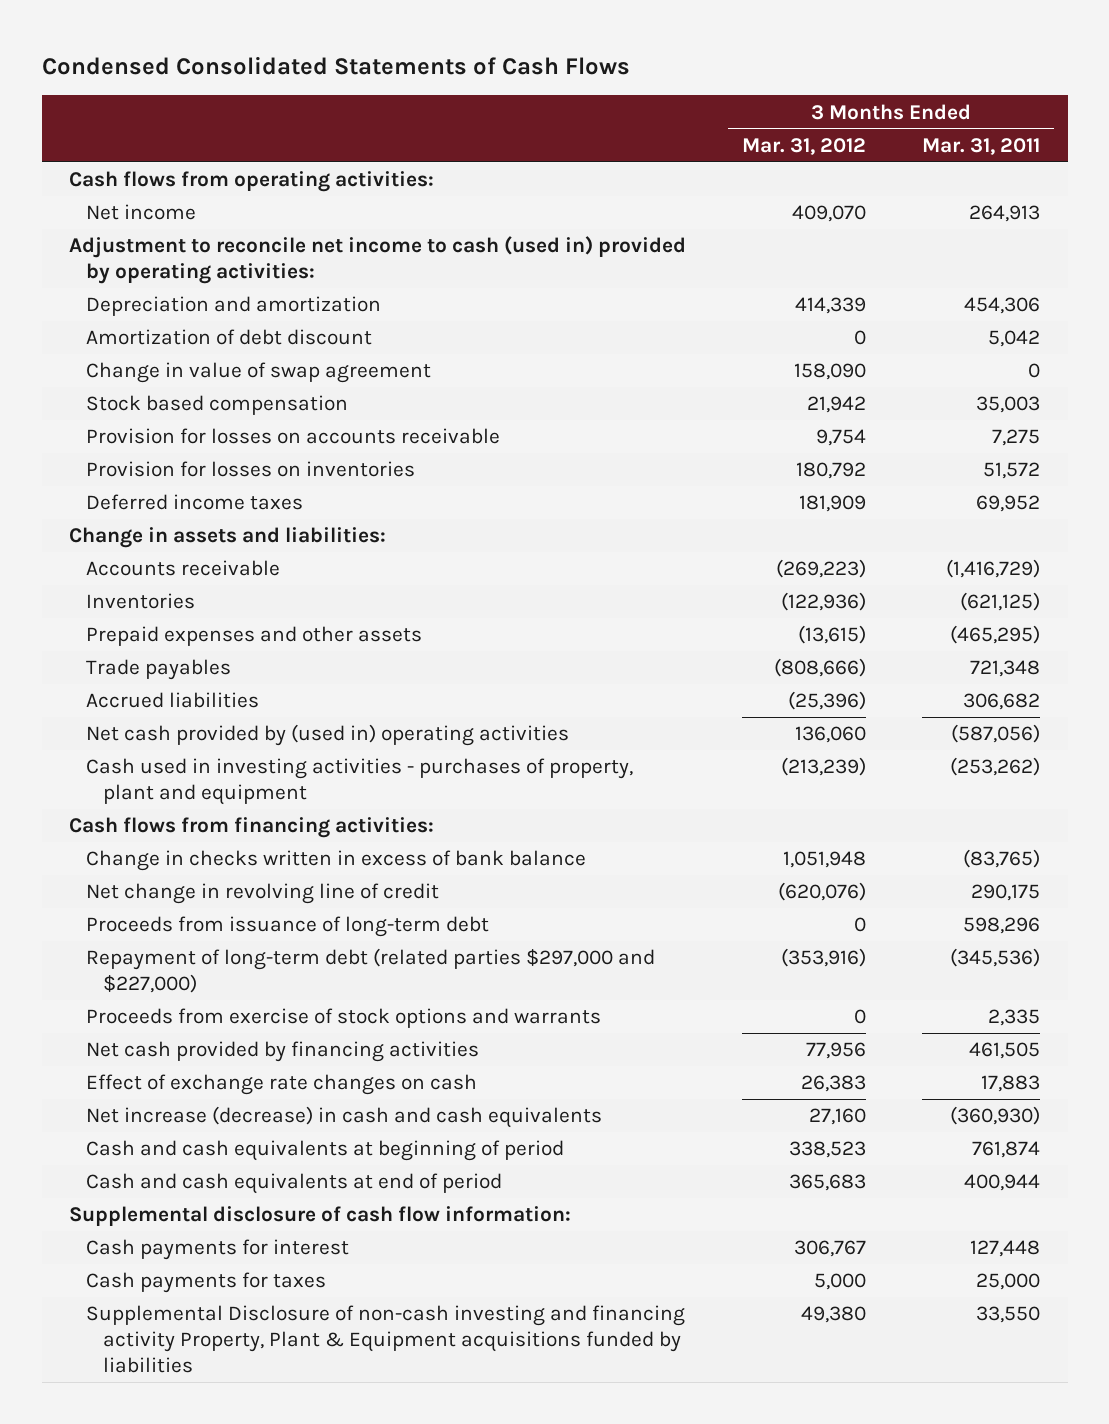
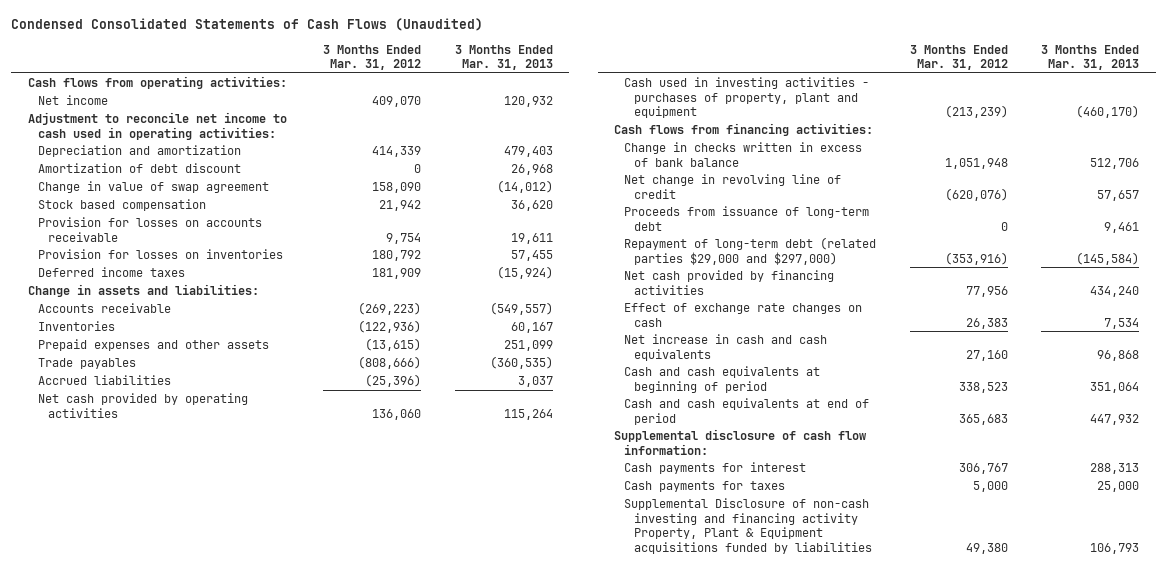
[41,56,630,76] Condensed Consolidated Statements of Cash Flows -> [11,18,484,32] Condensed Consolidated Statements of Cash Flows (Unaudited)
[921,137,1040,155] Mar. 31, 2011 -> none
none -> [454,44,553,71] 3 Months Ended Mar. 31, 2013
[69,236,687,285] Adjustment to reconcile net income to cash (used in) provided by operating activities: -> [28,111,288,140] Adjustment to reconcile net income to cash used in operating activities:
[86,724,570,747] Net cash provided by (used in) operating activities -> [37,392,248,418] Net cash provided by operating activities
[86,1008,602,1029] Proceeds from exercise of stock options and warrants -> none
[86,948,656,994] Repayment of long-term debt (related parties $297,000 and $227,000) -> [624,236,877,265] Repayment of long-term debt (related parties $29,000 and $297,000)
[86,1106,603,1129] Net increase (decrease) in cash and cash equivalents -> [624,333,828,361] Net increase in cash and cash equivalents

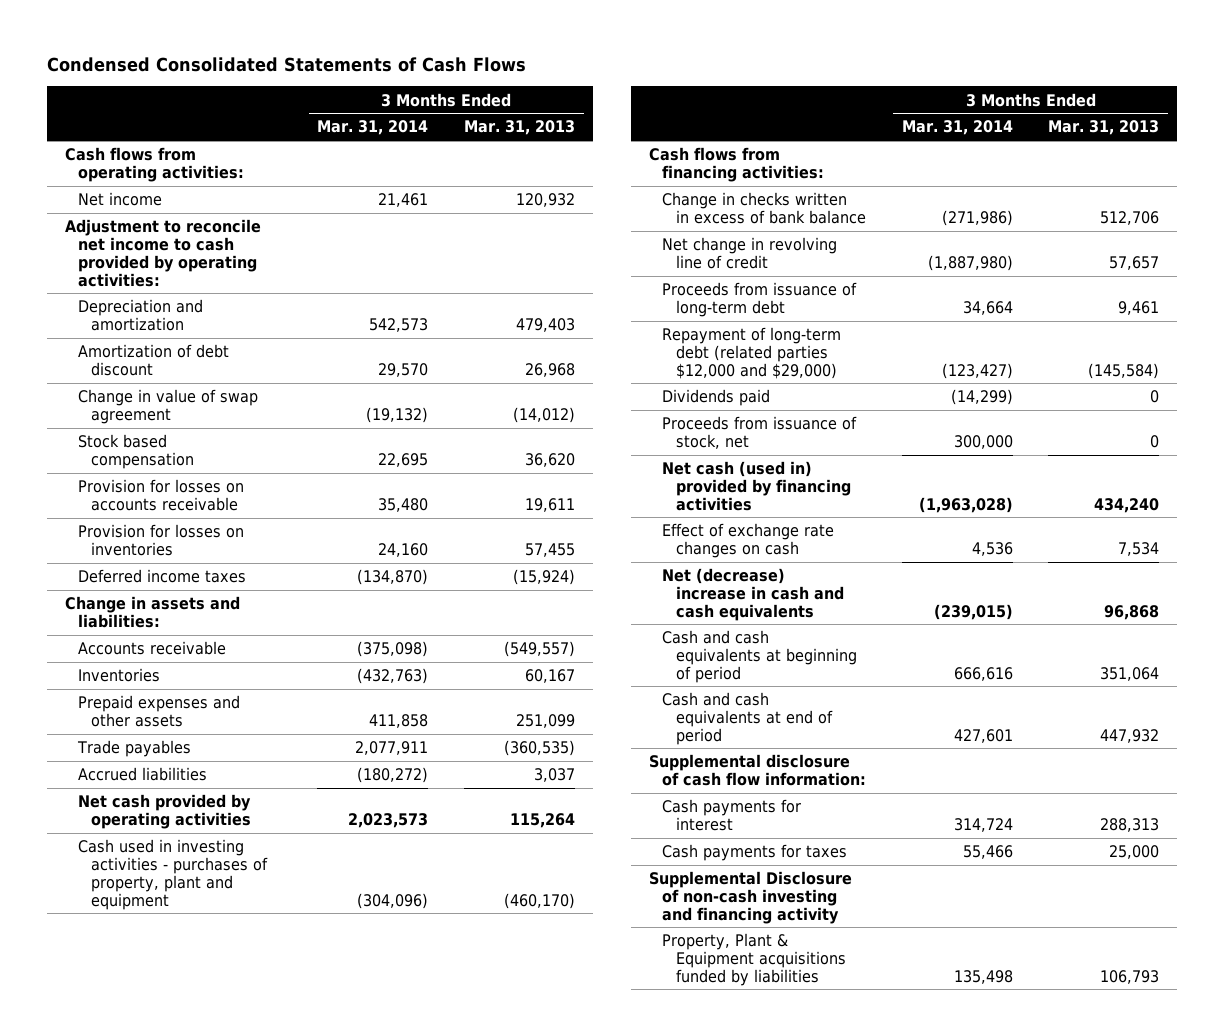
[11,18,484,32] Condensed Consolidated Statements of Cash Flows (Unaudited) -> [46,56,526,72] Condensed Consolidated Statements of Cash Flows
[323,44,422,71] 3 Months Ended Mar. 31, 2012 -> none
none -> [317,120,429,136] Mar. 31, 2014
[28,111,288,140] Adjustment to reconcile net income to cash used in operating activities: -> [64,219,261,287] Adjustment to reconcile net income to cash provided by operating activities:
[624,236,877,265] Repayment of long-term debt (related parties $29,000 and $297,000) -> [662,327,842,379] Repayment of long-term debt (related parties $12,000 and $29,000)
none -> [662,389,771,407] Dividends paid
none -> [662,416,858,449] Proceeds from issuance of stock, net
[624,269,835,295] Net cash provided by financing activities -> [662,461,851,511] Net cash (used in) provided by financing activities
[624,333,828,361] Net increase in cash and cash equivalents -> [662,568,844,621] Net (decrease) increase in cash and cash equivalents
none -> [649,871,853,924] Supplemental Disclosure of non-cash investing and financing activity
[624,497,873,554] Supplemental Disclosure of non-cash investing and financing activity Property, Plant & Equipment acquisitions funded by liabilities -> [662,933,846,986] Property, Plant & Equipment acquisitions funded by liabilities

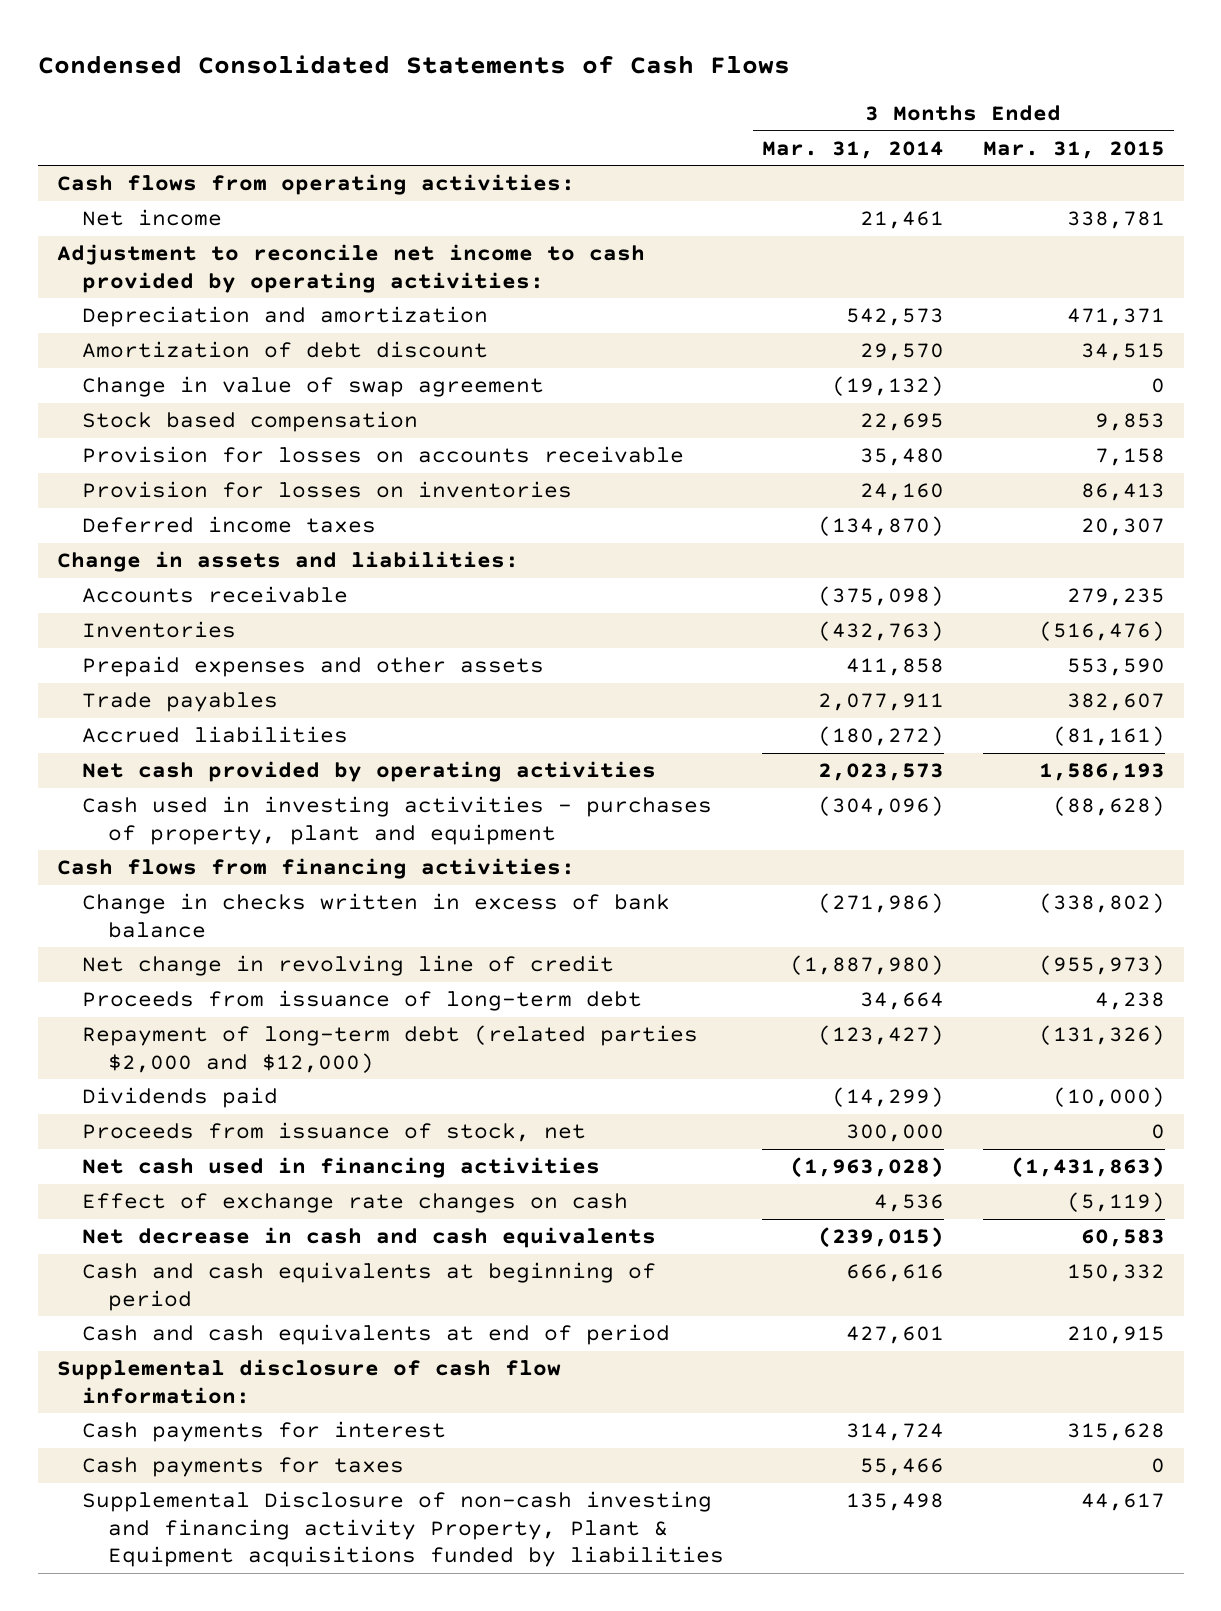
[463,120,575,136] Mar. 31, 2013 -> none
none -> [982,140,1165,159] Mar. 31, 2015
[662,327,842,379] Repayment of long-term debt (related parties $12,000 and $29,000) -> [82,1025,699,1073] Repayment of long-term debt (related parties $2,000 and $12,000)
[662,461,851,511] Net cash (used in) provided by financing activities -> [82,1157,601,1179] Net cash used in financing activities
[662,568,844,621] Net (decrease) increase in cash and cash equivalents -> [82,1227,657,1249] Net decrease in cash and cash equivalents
[649,871,853,924] Supplemental Disclosure of non-cash investing and financing activity -> none
[662,933,846,986] Property, Plant & Equipment acquisitions funded by liabilities -> [82,1491,724,1568] Supplemental Disclosure of non-cash investing and financing activity Property, Plant & Equipment acquisitions funded by liabilities

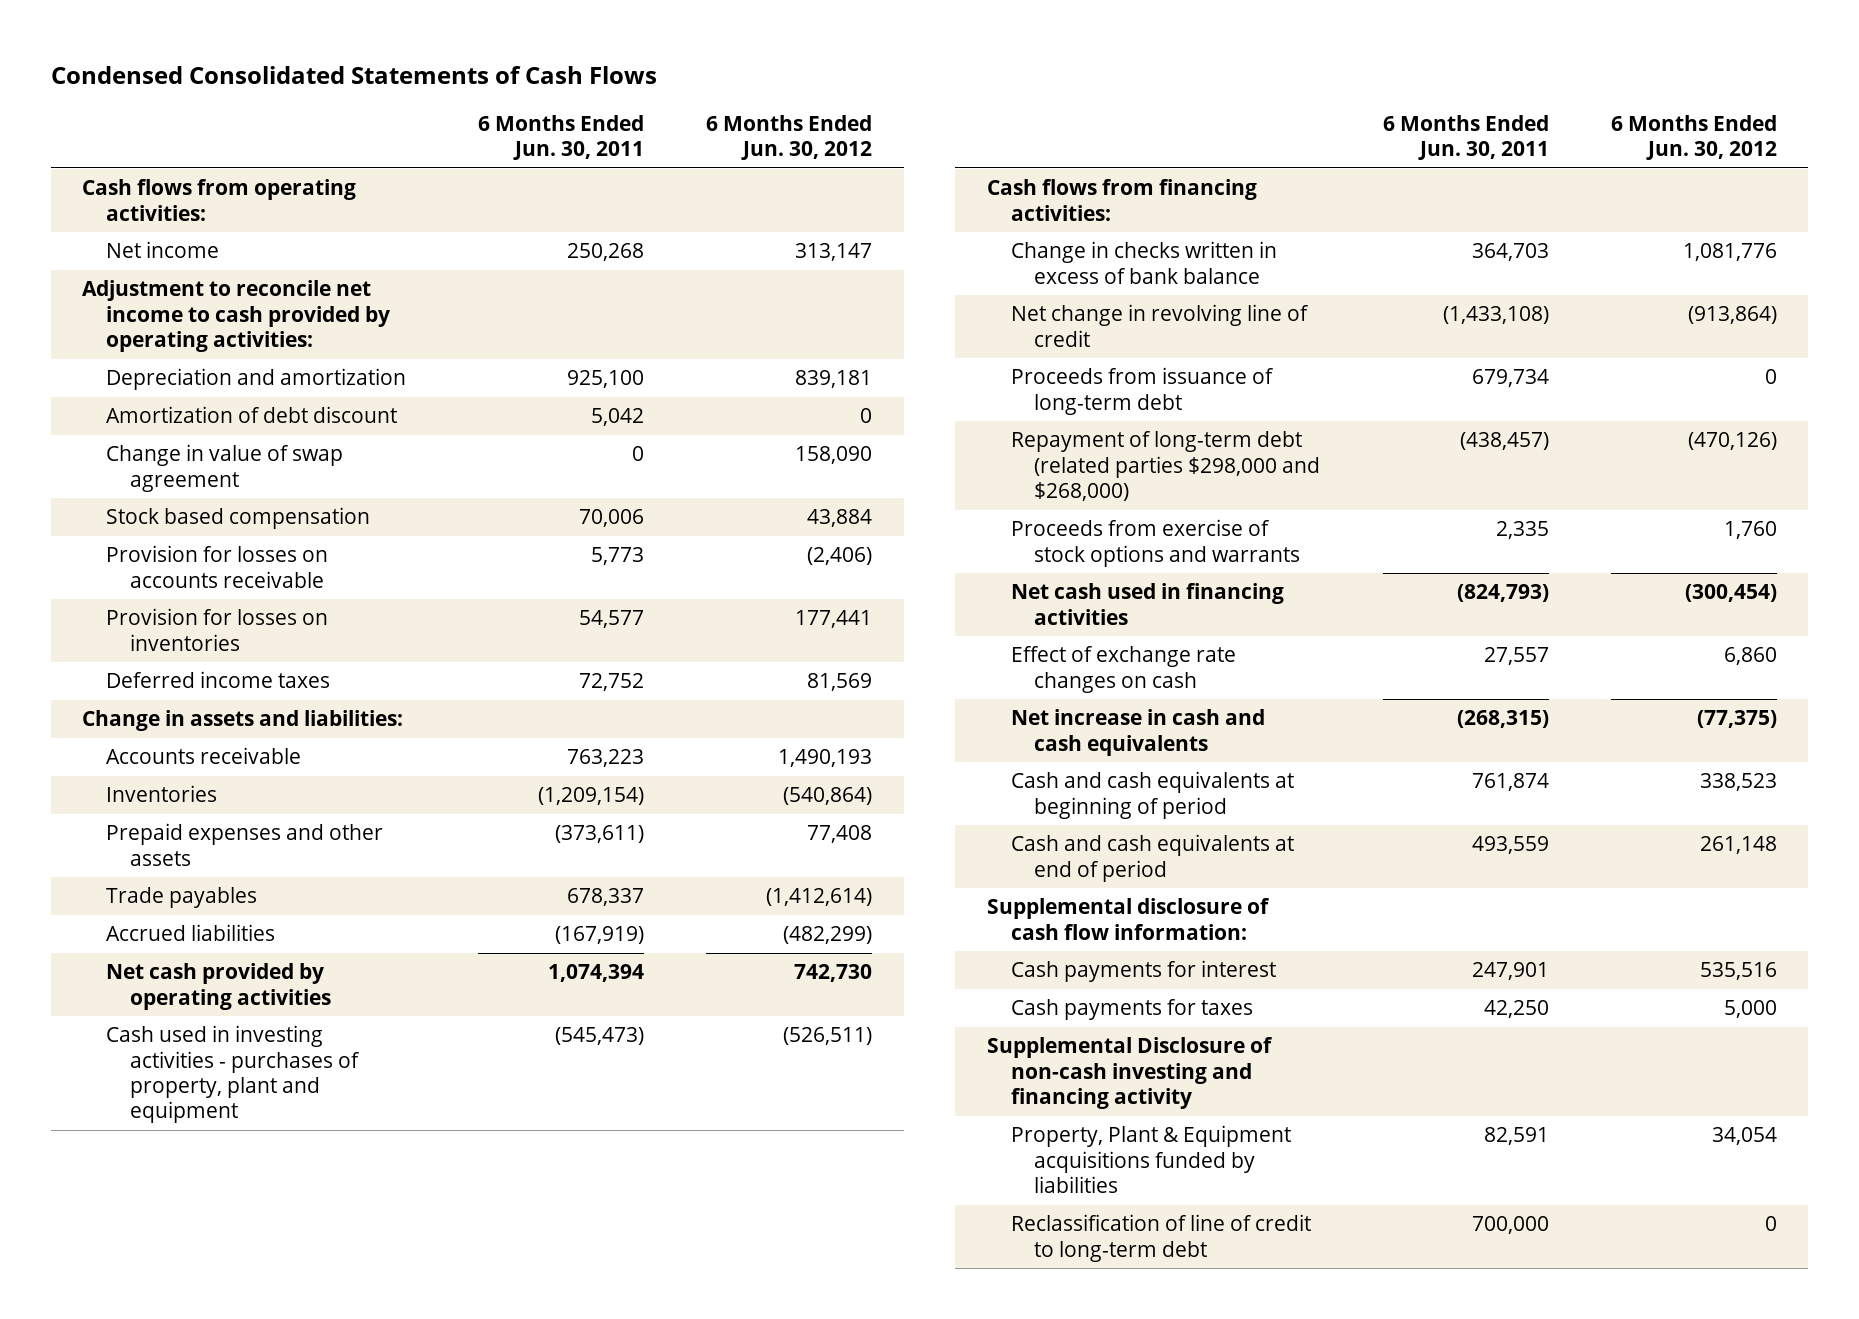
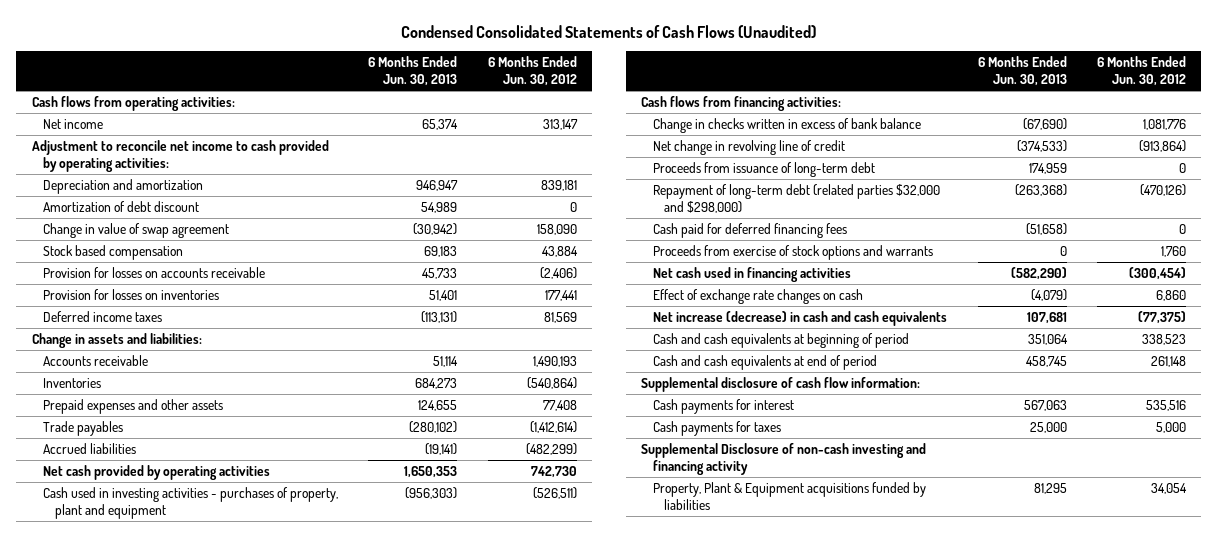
[51,65,658,84] Condensed Consolidated Statements of Cash Flows -> [400,24,816,38] Condensed Consolidated Statements of Cash Flows (Unaudited)
[478,114,645,160] 6 Months Ended Jun. 30, 2011 -> none
none -> [368,56,458,87] 6 Months Ended Jun. 30, 2013
[1010,431,1321,501] Repayment of long-term debt (related parties $298,000 and $268,000) -> [652,183,940,213] Repayment of long-term debt (related parties $32,000 and $298,000)
none -> [652,222,847,238] Cash paid for deferred financing fees
[1010,709,1265,756] Net increase in cash and cash equivalents -> [652,310,947,326] Net increase (decrease) in cash and cash equivalents
[1010,1214,1311,1262] Reclassification of line of credit to long-term debt -> none

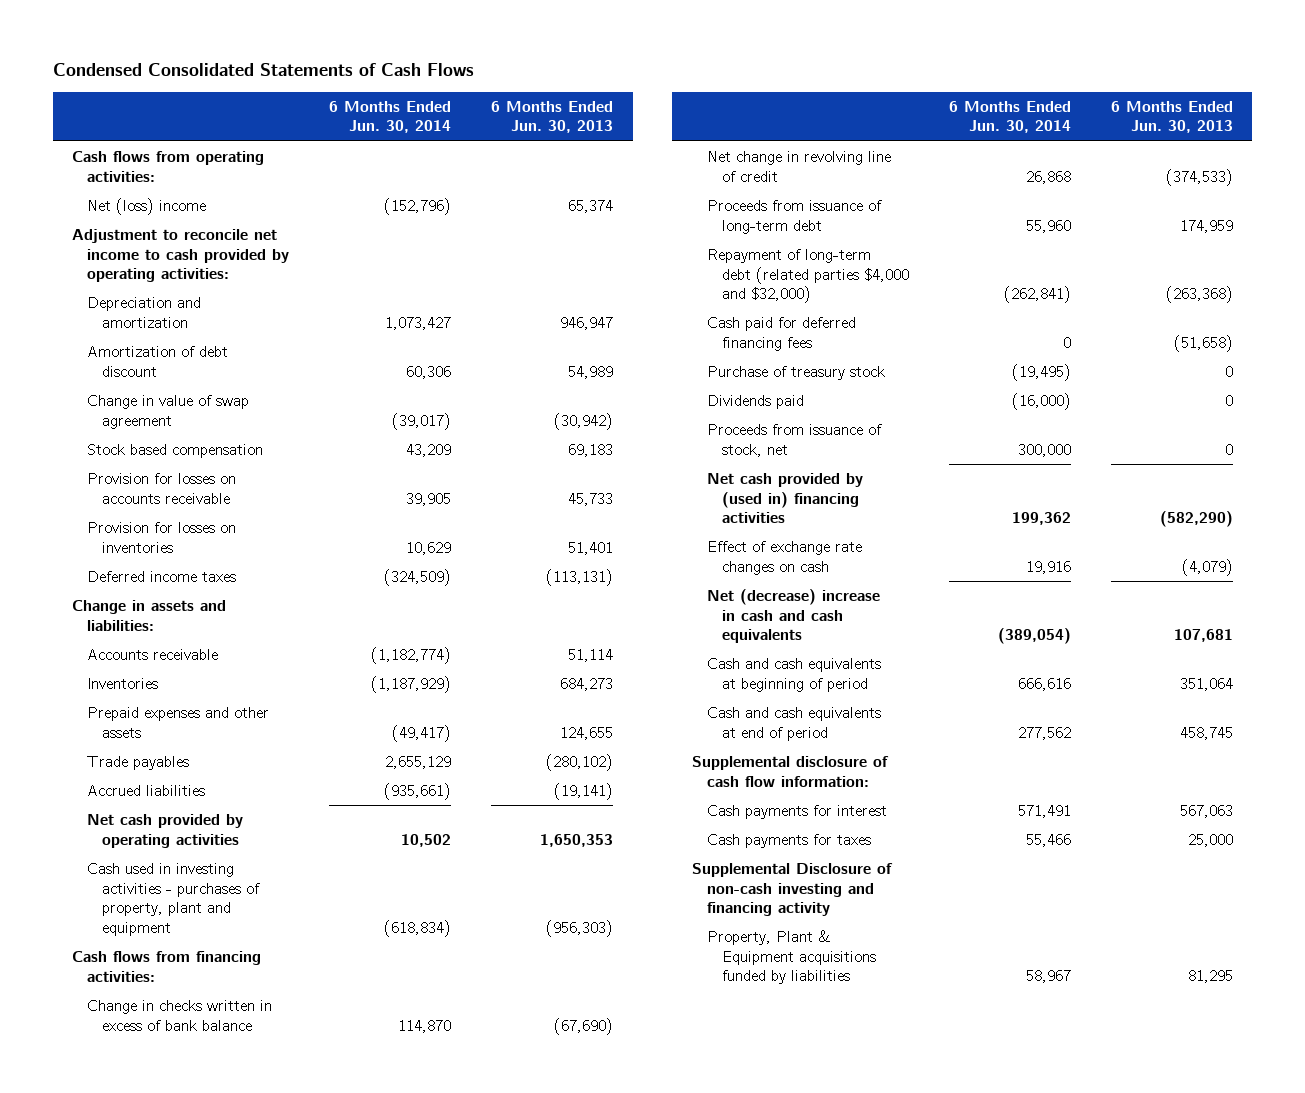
[400,24,816,38] Condensed Consolidated Statements of Cash Flows (Unaudited) -> [52,63,474,77] Condensed Consolidated Statements of Cash Flows
[487,56,577,87] 6 Months Ended Jun. 30, 2012 -> none
none -> [329,100,452,134] 6 Months Ended Jun. 30, 2014
[43,118,104,129] Net income -> [87,197,207,215] Net (loss) income
[652,183,940,213] Repayment of long-term debt (related parties $32,000 and $298,000) -> [706,248,909,304] Repayment of long-term debt (related parties $4,000 and $32,000)
[652,244,933,260] Proceeds from exercise of stock options and warrants -> none
none -> [706,365,885,380] Purchase of treasury stock
none -> [706,394,804,409] Dividends paid
none -> [706,423,882,457] Proceeds from issuance of stock, net
[652,266,851,282] Net cash used in financing activities -> [706,472,863,524] Net cash provided by (used in) financing activities
[652,310,947,326] Net increase (decrease) in cash and cash equivalents -> [706,588,880,644] Net (decrease) increase in cash and cash equivalents

